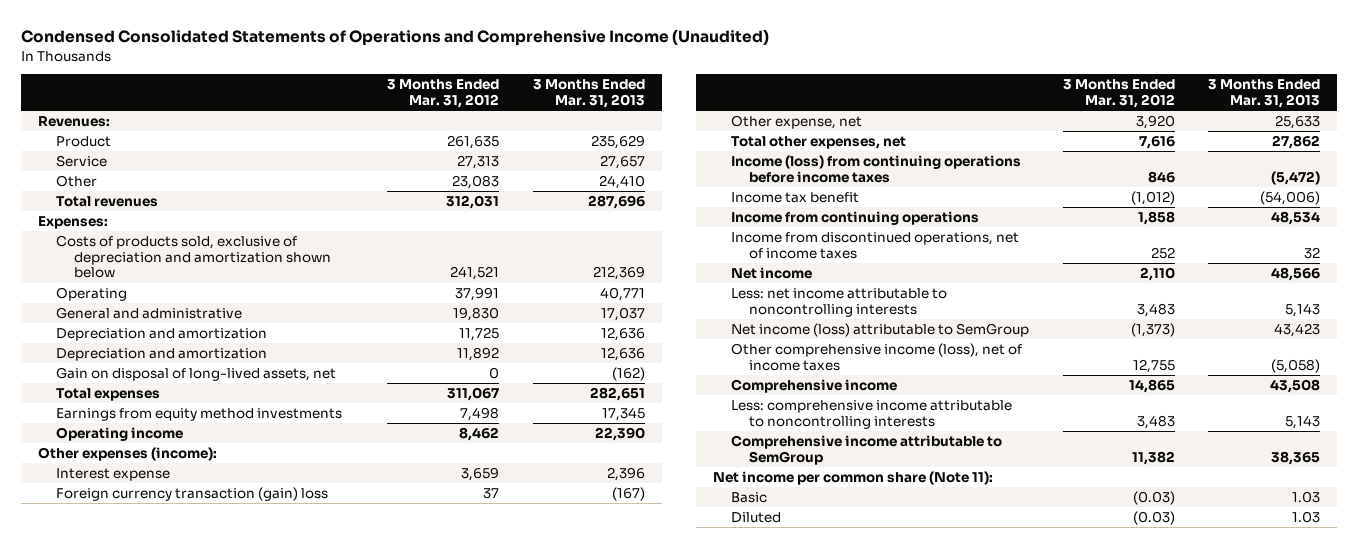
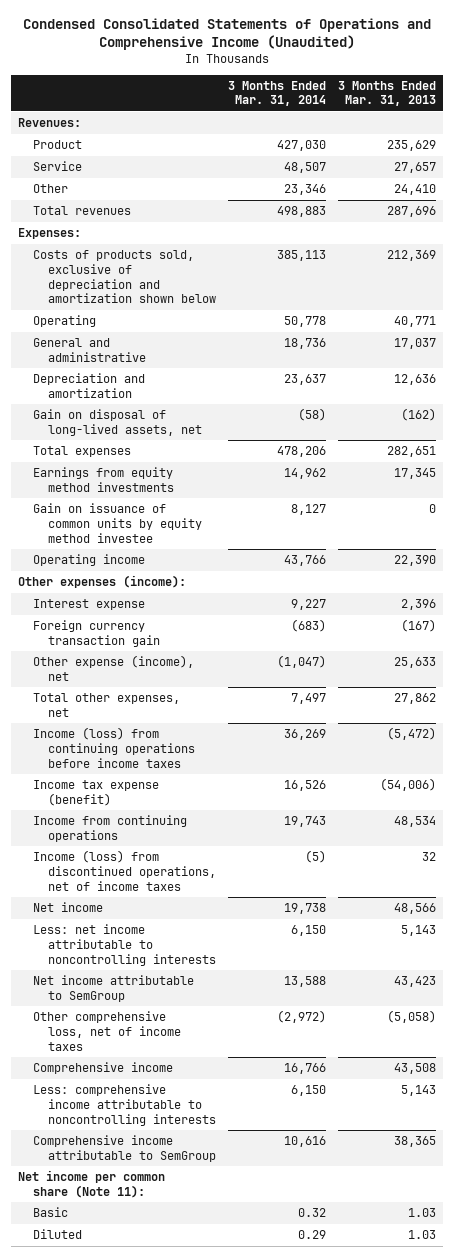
[387,79,500,108] 3 Months Ended Mar. 31, 2012 -> none
none -> [228,80,327,107] 3 Months Ended Mar. 31, 2014
[55,348,267,362] Depreciation and amortization -> none
none -> [32,503,203,543] Gain on issuance of common units by equity method investee
[55,487,328,502] Foreign currency transaction (gain) loss -> [32,620,161,647] Foreign currency transaction gain
[730,115,862,130] Other expense, net -> [32,655,194,681] Other expense (income), net
[730,192,859,204] Income tax benefit -> [32,780,159,806] Income tax expense (benefit)
[730,232,1019,259] Income from discontinued operations, net of income taxes -> [32,850,217,891] Income (loss) from discontinued operations, net of income taxes
[730,323,1029,338] Net income (loss) attributable to SemGroup -> [32,975,194,1002] Net income attributable to SemGroup
[730,343,1022,371] Other comprehensive income (loss), net of income taxes -> [32,1011,182,1051] Other comprehensive loss, net of income taxes

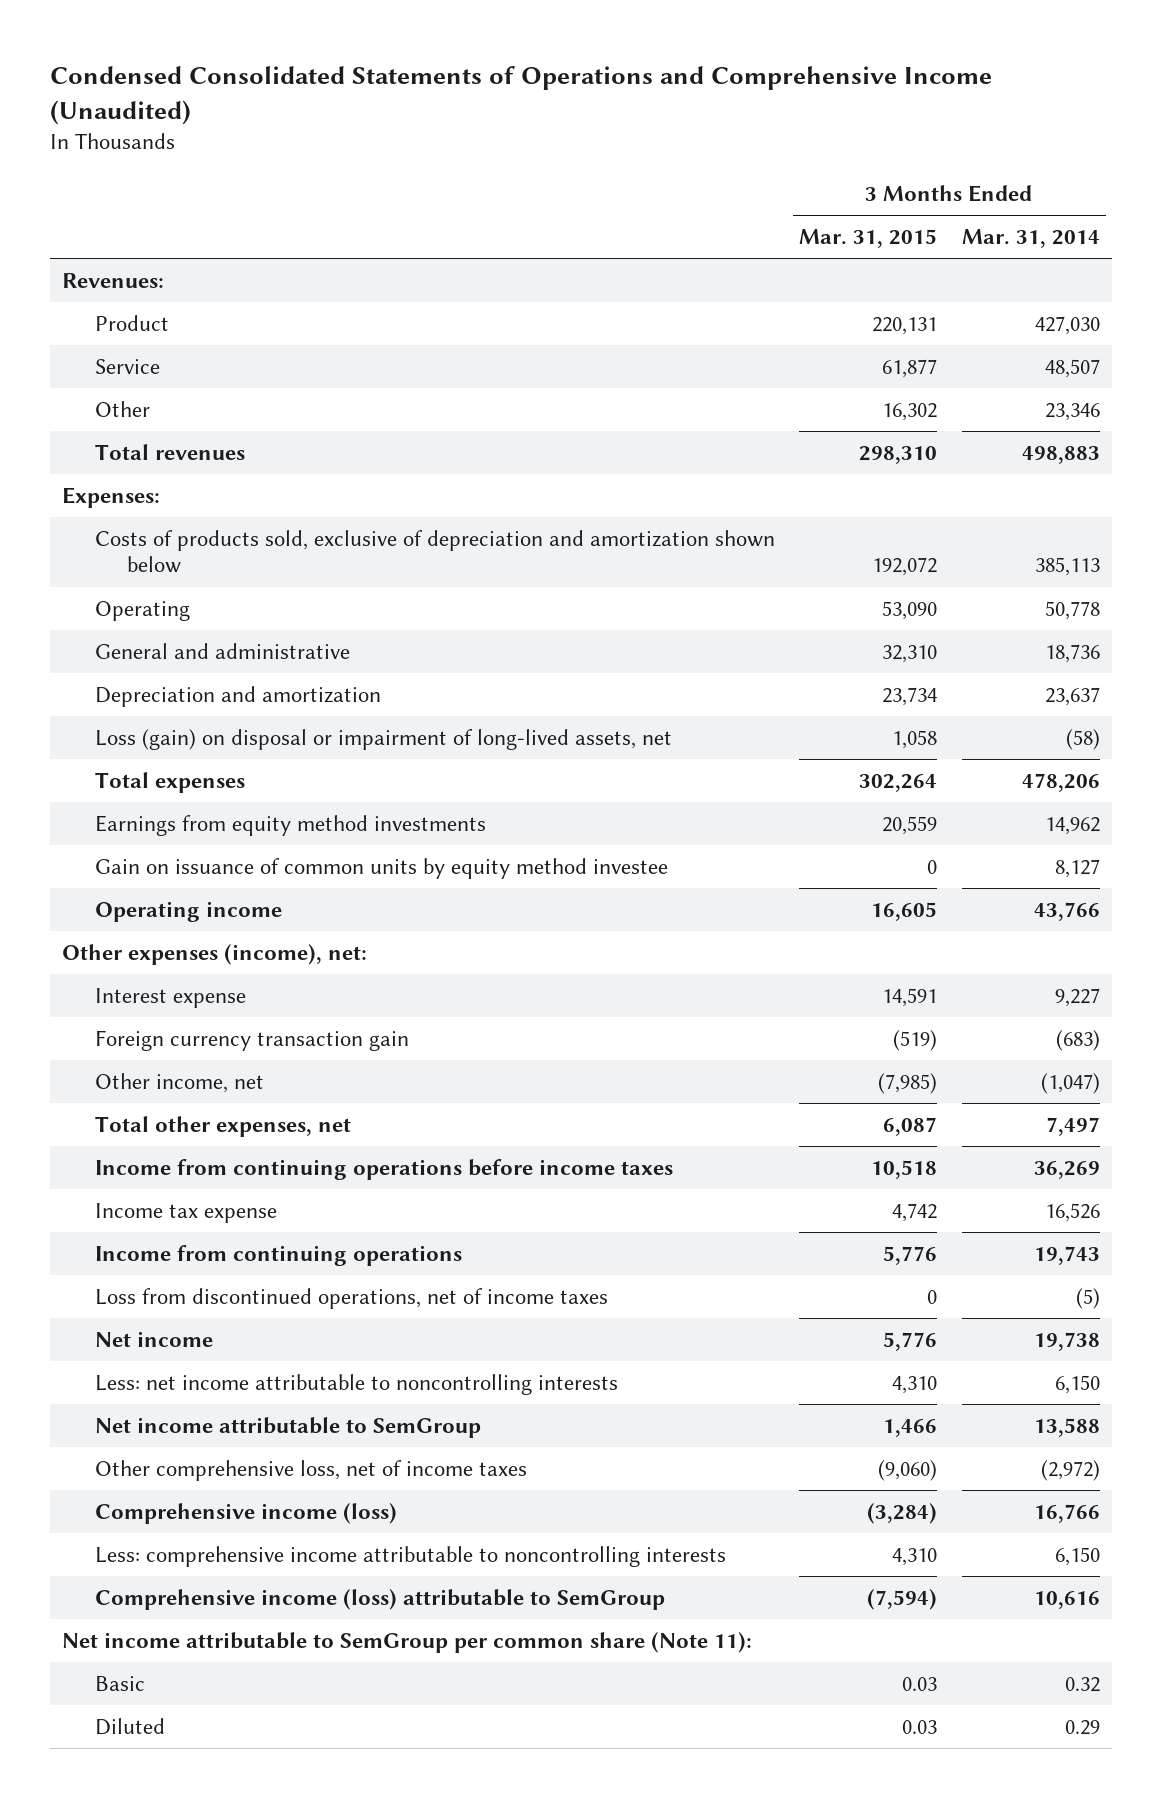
[338,80,437,107] 3 Months Ended Mar. 31, 2013 -> none
none -> [799,228,938,248] Mar. 31, 2015
[32,409,203,436] Gain on disposal of long-lived assets, net -> [94,728,672,750] Loss (gain) on disposal or impairment of long-lived assets, net
[17,575,186,589] Other expenses (income): -> [61,943,367,965] Other expenses (income), net:
[32,655,194,681] Other expense (income), net -> [94,1072,264,1093] Other income, net
[32,727,196,768] Income (loss) from continuing operations before income taxes -> [94,1158,673,1180] Income from continuing operations before income taxes
[32,780,159,806] Income tax expense (benefit) -> [94,1202,277,1223] Income tax expense
[32,850,217,891] Income (loss) from discontinued operations, net of income taxes -> [94,1287,608,1309] Loss from discontinued operations, net of income taxes
[32,1062,173,1075] Comprehensive income -> [94,1502,397,1524] Comprehensive income (loss)
[32,1135,217,1162] Comprehensive income attributable to SemGroup -> [94,1588,665,1610] Comprehensive income (loss) attributable to SemGroup
[17,1170,165,1198] Net income per common share (Note 11): -> [61,1631,752,1653] Net income attributable to SemGroup per common share (Note 11):

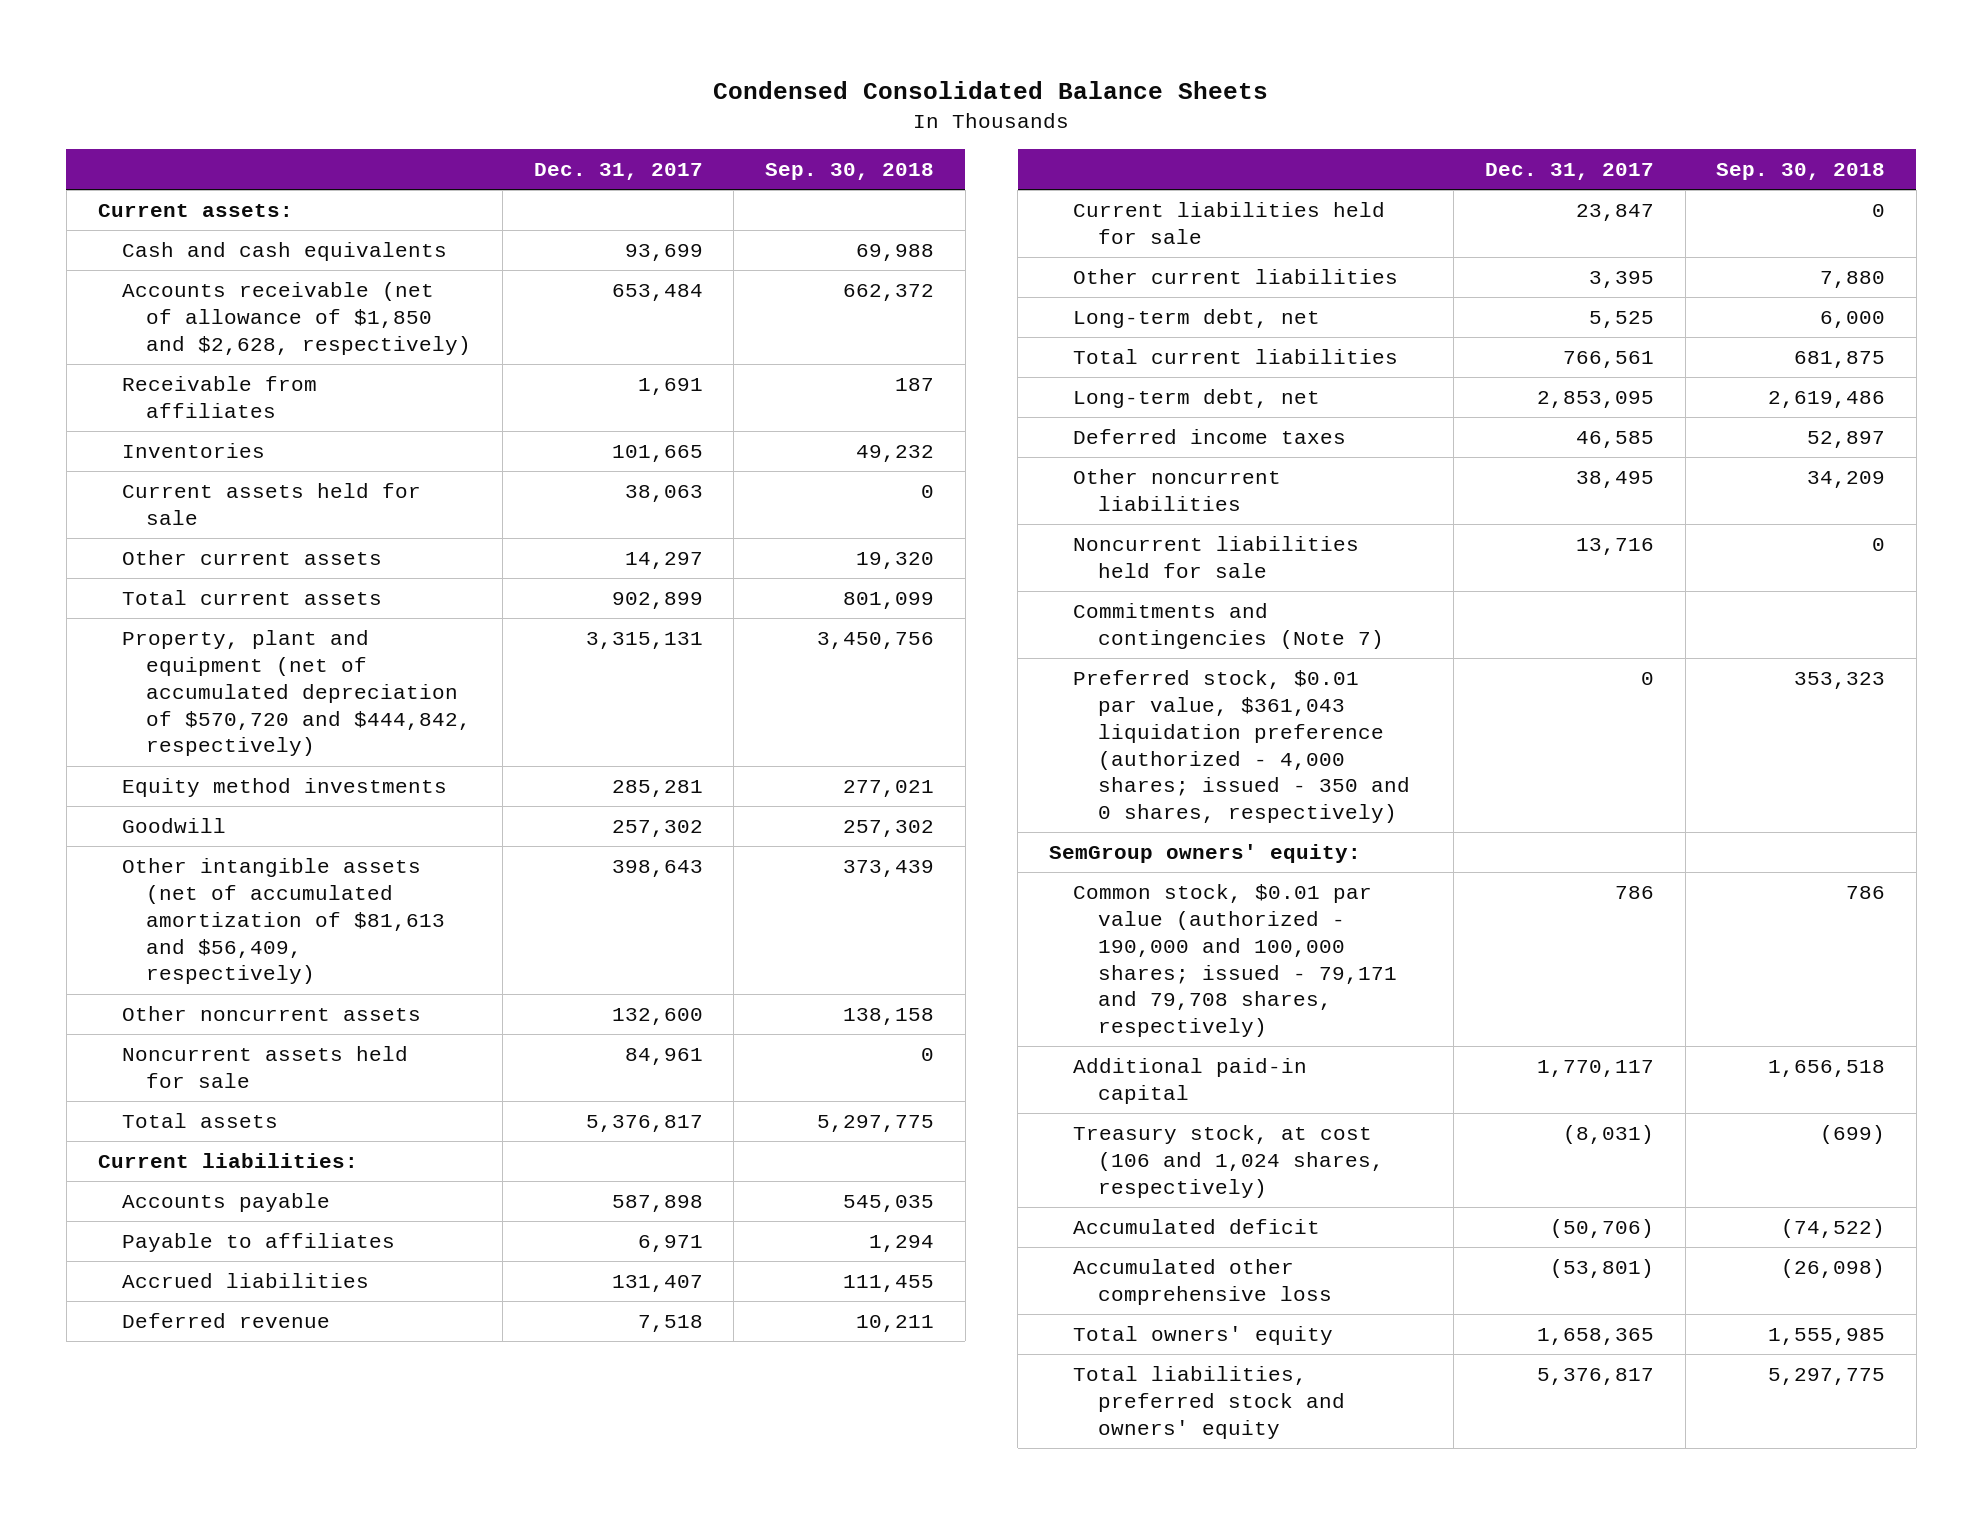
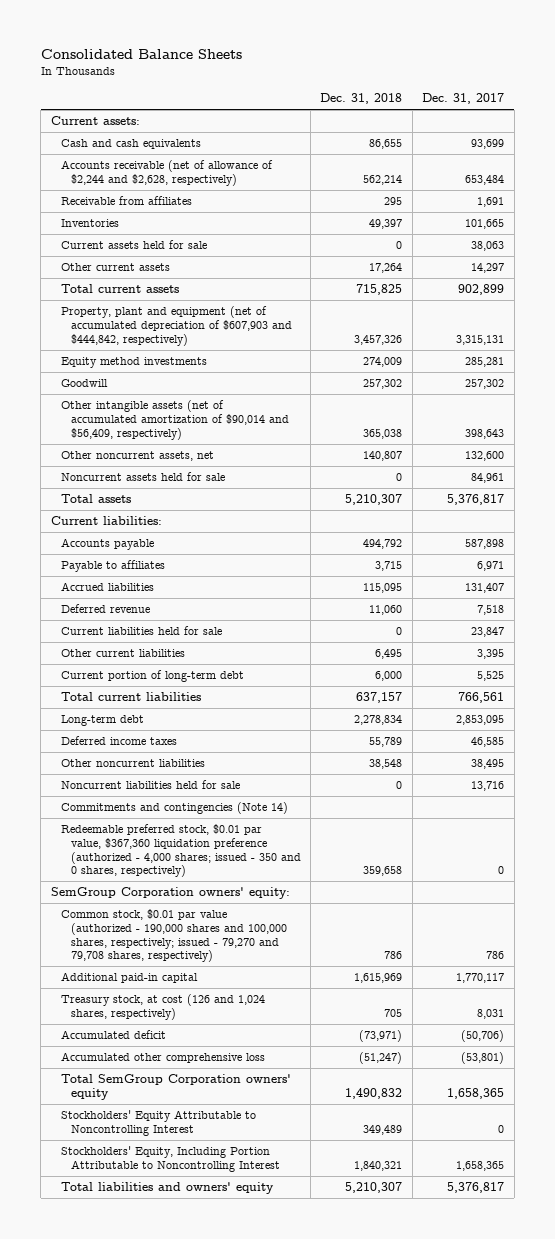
[713,81,1269,100] Condensed Consolidated Balance Sheets -> [40,49,242,60] Consolidated Balance Sheets
[764,163,934,181] Sep. 30, 2018 -> none
none -> [320,93,403,105] Dec. 31, 2018
[121,282,472,355] Accounts receivable (net of allowance of $1,850 and $2,628, respectively) -> [60,160,273,186] Accounts receivable (net of allowance of $2,244 and $2,628, respectively)
[121,630,472,757] Property, plant and equipment (net of accumulated depreciation of $570,720 and $444,842, respectively) -> [60,306,292,346] Property, plant and equipment (net of accumulated depreciation of $607,903 and $444,842, respectively)
[121,858,446,985] Other intangible assets (net of accumulated amortization of $81,613 and $56,409, respectively) -> [60,400,289,440] Other intangible assets (net of accumulated amortization of $90,014 and $56,409, respectively)
[121,1006,421,1022] Other noncurrent assets -> [60,451,214,462] Other noncurrent assets, net
[1073,309,1321,329] Long-term debt, net -> [60,670,244,683] Current portion of long-term debt
[1073,389,1321,409] Long-term debt, net -> [60,715,144,727] Long-term debt
[1073,603,1384,649] Commitments and contingencies (Note 7) -> [60,802,288,815] Commitments and contingencies (Note 14)
[1073,670,1410,824] Preferred stock, $0.01 par value, $361,043 liquidation preference (authorized - 4,000 shares; issued - 350 and 0 shares, respectively) -> [60,824,301,878] Redeemable preferred stock, $0.01 par value, $367,360 liquidation preference (authorized - 4,000 shares; issued - 350 and 0 shares, respectively)
[1049,844,1362,864] SemGroup owners' equity: -> [50,887,290,900] SemGroup Corporation owners' equity:
[1073,884,1397,1038] Common stock, $0.01 par value (authorized - 190,000 and 100,000 shares; issued - 79,171 and 79,708 shares, respectively) -> [60,909,287,963] Common stock, $0.01 par value (authorized - 190,000 shares and 100,000 shares, respectively; issued - 79,270 and 79,708 shares, respectively)
[1073,1125,1384,1198] Treasury stock, at cost (106 and 1,024 shares, respectively) -> [60,994,265,1020] Treasury stock, at cost (126 and 1,024 shares, respectively)
[1563,1125,1655,1145] (8,031) -> [477,1008,505,1019] 8,031
[1073,1326,1334,1346] Total owners' equity -> [60,1074,291,1100] Total SemGroup Corporation owners' equity
none -> [60,1110,256,1136] Stockholders' Equity Attributable to Noncontrolling Interest
none -> [60,1146,280,1172] Stockholders' Equity, Including Portion Attributable to Noncontrolling Interest
[1073,1366,1345,1439] Total liabilities, preferred stock and owners' equity -> [60,1182,274,1195] Total liabilities and owners' equity

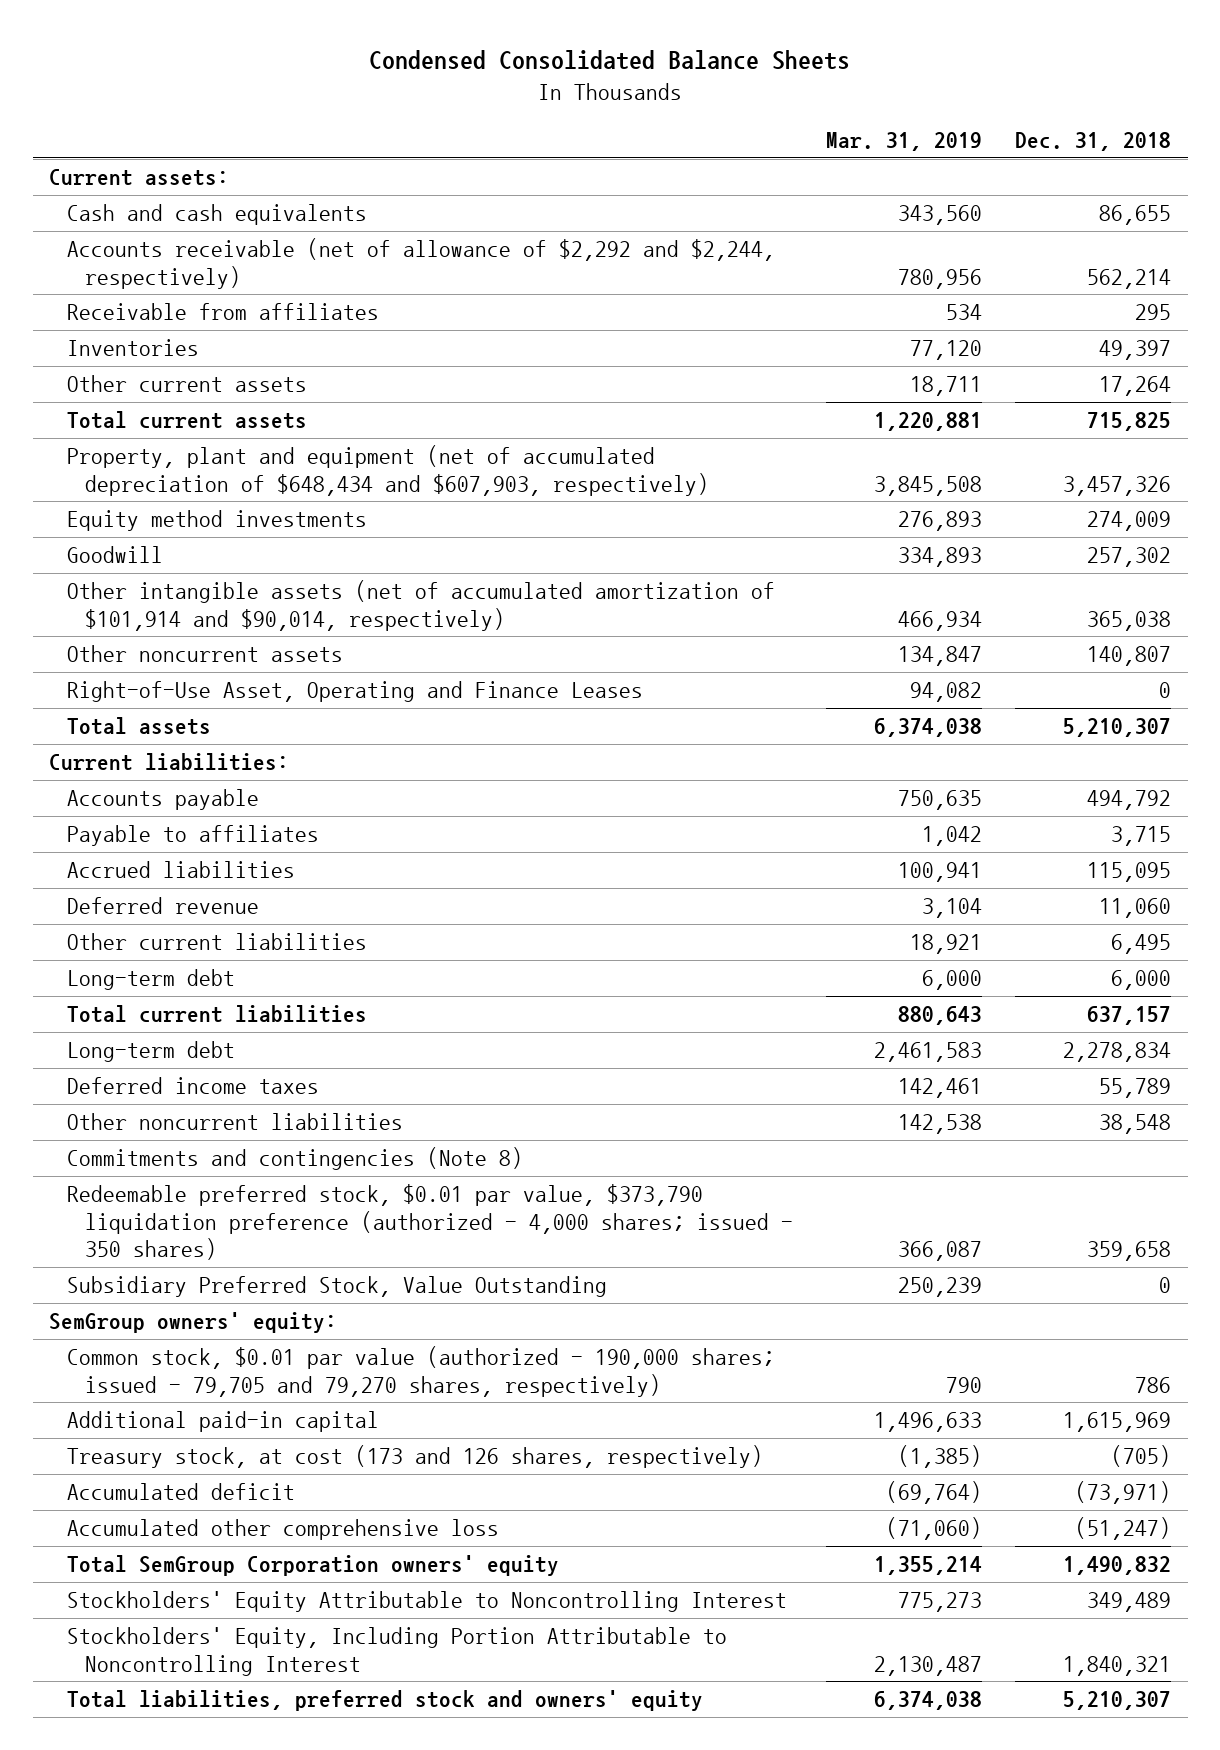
[40,49,242,60] Consolidated Balance Sheets -> [369,50,851,71] Condensed Consolidated Balance Sheets
[422,93,505,105] Dec. 31, 2017 -> none
none -> [825,131,982,151] Mar. 31, 2019
[60,160,273,186] Accounts receivable (net of allowance of $2,244 and $2,628, respectively) -> [67,238,776,289] Accounts receivable (net of allowance of $2,292 and $2,244, respectively)
[60,240,207,250] Current assets held for sale -> none
[60,306,292,346] Property, plant and equipment (net of accumulated depreciation of $607,903 and $444,842, respectively) -> [67,445,709,496] Property, plant and equipment (net of accumulated depreciation of $648,434 and $607,903, respectively)
[60,472,225,482] Noncurrent assets held for sale -> none
[60,400,289,440] Other intangible assets (net of accumulated amortization of $90,014 and $56,409, respectively) -> [67,580,776,631] Other intangible assets (net of accumulated amortization of $101,914 and $90,014, respectively)
[60,451,214,462] Other noncurrent assets, net -> [67,645,344,663] Other noncurrent assets
none -> [67,681,644,703] Right-of-Use Asset, Operating and Finance Leases
[60,626,222,636] Current liabilities held for sale -> none
[60,670,244,683] Current portion of long-term debt -> [67,969,236,991] Long-term debt
[60,780,240,790] Noncurrent liabilities held for sale -> none
[60,802,288,815] Commitments and contingencies (Note 14) -> [67,1147,524,1171] Commitments and contingencies (Note 8)
[60,824,301,878] Redeemable preferred stock, $0.01 par value, $367,360 liquidation preference (authorized - 4,000 shares; issued - 350 and 0 shares, respectively) -> [67,1184,793,1260] Redeemable preferred stock, $0.01 par value, $373,790 liquidation preference (authorized - 4,000 shares; issued - 350 shares)
none -> [67,1276,608,1298] Subsidiary Preferred Stock, Value Outstanding
[50,887,290,900] SemGroup Corporation owners' equity: -> [49,1312,338,1334] SemGroup owners' equity:
[60,909,287,963] Common stock, $0.01 par value (authorized - 190,000 shares and 100,000 shares, respectively; issued - 79,270 and 79,708 shares, respectively) -> [67,1346,776,1397] Common stock, $0.01 par value (authorized - 190,000 shares; issued - 79,705 and 79,270 shares, respectively)
[60,994,265,1020] Treasury stock, at cost (126 and 1,024 shares, respectively) -> [67,1445,764,1469] Treasury stock, at cost (173 and 126 shares, respectively)
[384,1008,403,1017] 705 -> [1111,1445,1172,1468] (705)
[60,1182,274,1195] Total liabilities and owners' equity -> [67,1690,704,1712] Total liabilities, preferred stock and owners' equity

